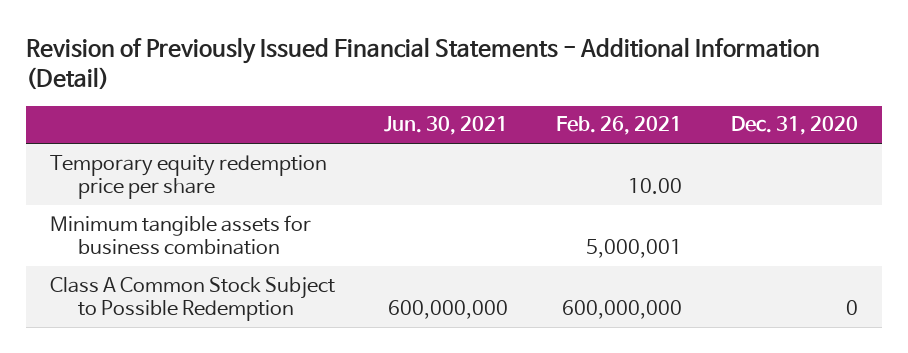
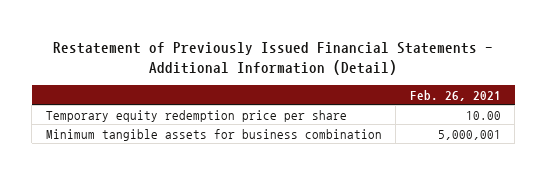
[25,37,820,91] Revision of Previously Issued Financial Statements - Additional Information (Detail) -> [53,41,494,76] Restatement of Previously Issued Financial Statements - Additional Information (Detail)
[383,116,508,136] Jun. 30, 2021 -> none
[731,116,859,136] Dec. 31, 2020 -> none
[50,276,336,321] Class A Common Stock Subject to Possible Redemption -> none

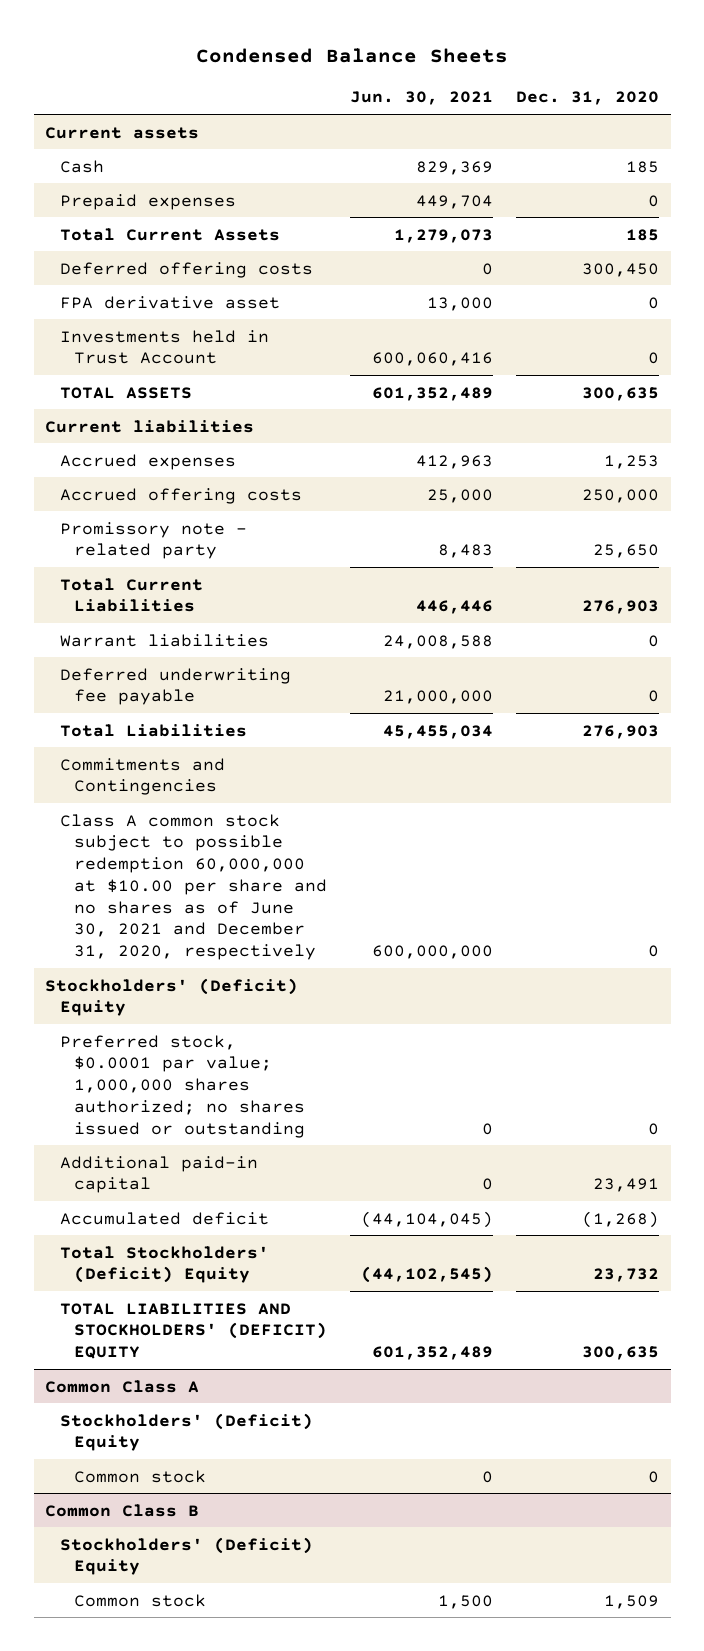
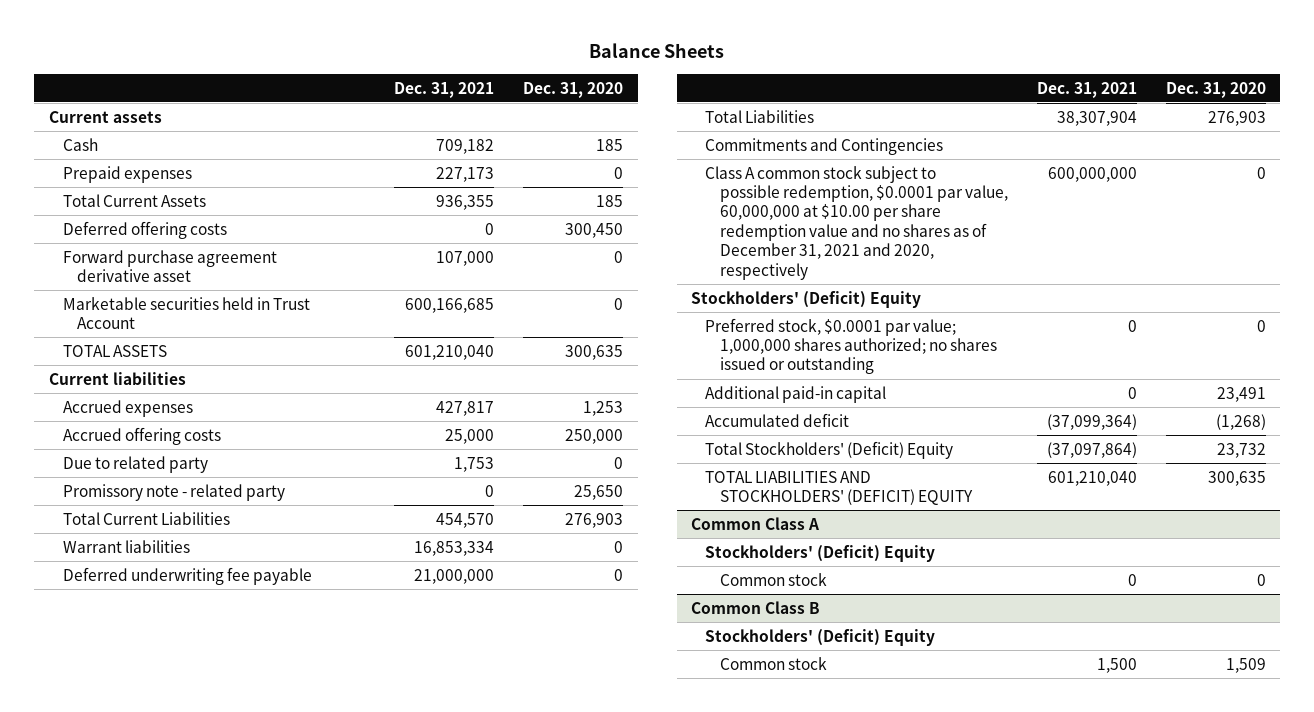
[196,47,509,63] Condensed Balance Sheets -> [589,43,725,59] Balance Sheets
[350,91,494,106] Jun. 30, 2021 -> none
none -> [393,81,494,98] Dec. 31, 2021
[59,295,280,309] FPA derivative asset -> none
none -> [62,249,277,283] Forward purchase agreement derivative asset
[59,329,269,365] Investments held in Trust Account -> [62,296,310,330] Marketable securities held in Trust Account
none -> [62,455,208,473] Due to related party
[59,813,328,961] Class A common stock subject to possible redemption 60,000,000 at $10.00 per share and no shares as of June 30, 2021 and December 31, 2020, respectively -> [705,165,1008,280] Class A common stock subject to possible redemption, $0.0001 par value, 60,000,000 at $10.00 per share redemption value and no shares as of December 31, 2021 and 2020, respectively

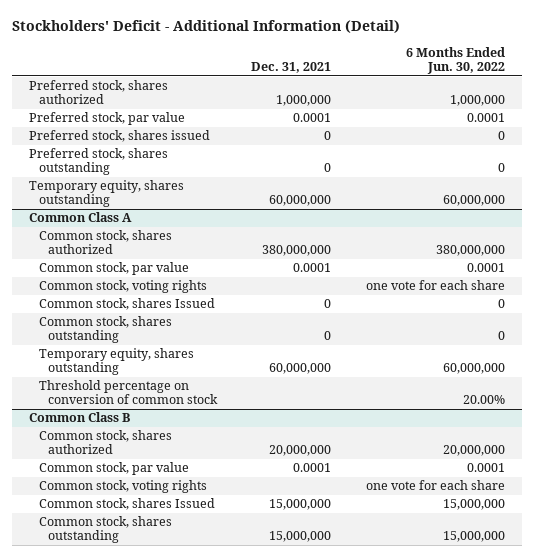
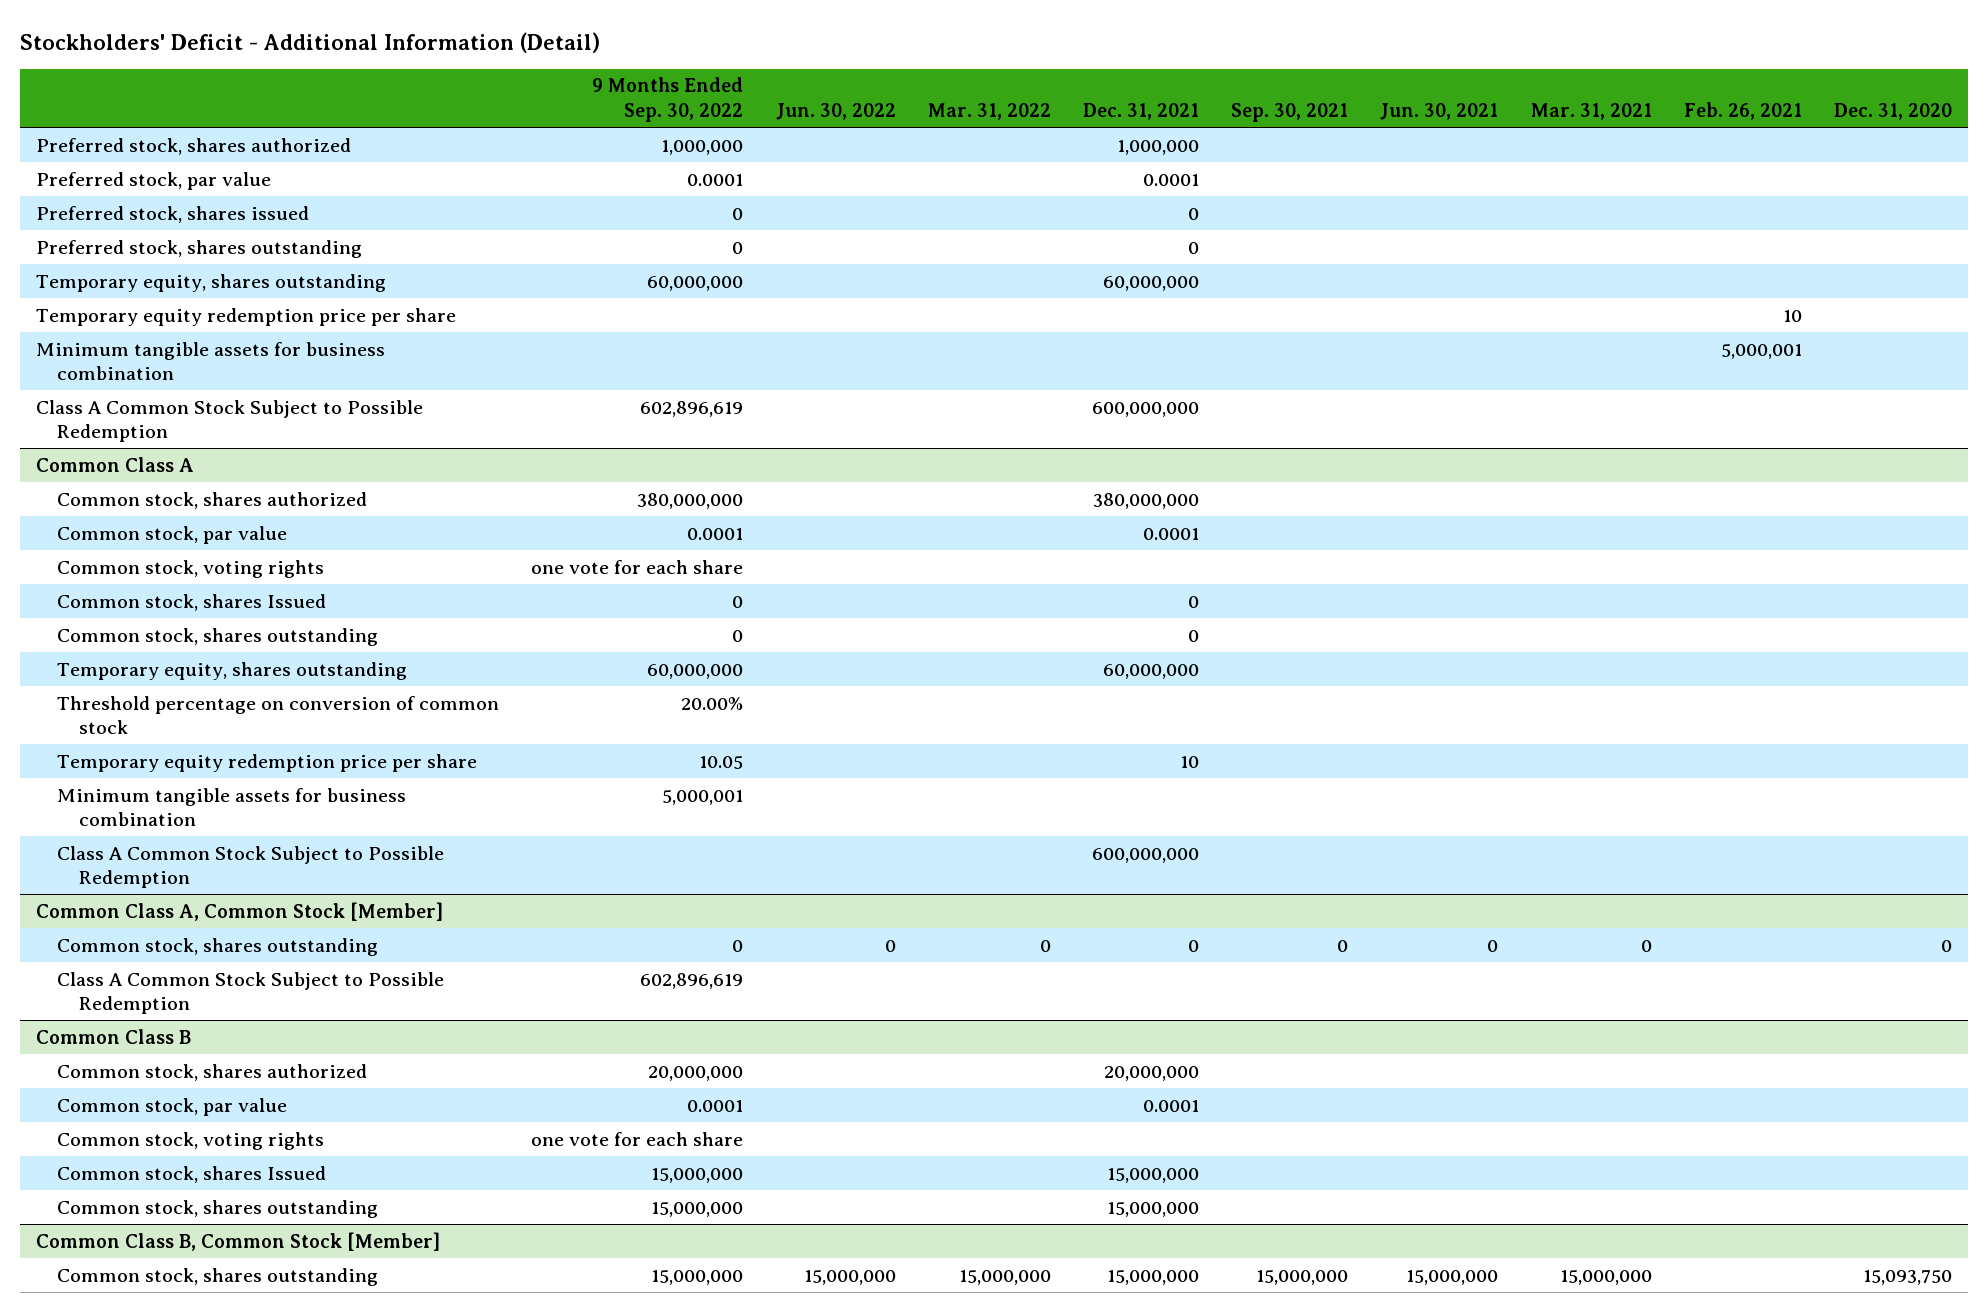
[405,46,505,75] 6 Months Ended Jun. 30, 2022 -> none
none -> [592,77,744,122] 9 Months Ended Sep. 30, 2022
none -> [775,102,896,120] Jun. 30, 2022
none -> [927,102,1051,120] Mar. 31, 2022
none -> [1231,102,1349,122] Sep. 30, 2021
none -> [1380,102,1499,120] Jun. 30, 2021
none -> [1530,102,1652,120] Mar. 31, 2021
none -> [1683,101,1802,120] Feb. 26, 2021
none -> [1834,102,1953,120] Dec. 31, 2020
none -> [35,307,456,326] Temporary equity redemption price per share
none -> [35,341,385,380] Minimum tangible assets for business combination
none -> [35,399,423,442] Class A Common Stock Subject to Possible Redemption
none -> [57,753,478,772] Temporary equity redemption price per share
none -> [57,787,407,826] Minimum tangible assets for business combination
none -> [57,845,445,888] Class A Common Stock Subject to Possible Redemption
none -> [35,901,443,921] Common Class A, Common Stock [Member]
none -> [57,937,379,956] Common stock, shares outstanding
none -> [57,971,445,1014] Class A Common Stock Subject to Possible Redemption
none -> [35,1231,440,1251] Common Class B, Common Stock [Member]
none -> [57,1267,379,1286] Common stock, shares outstanding

